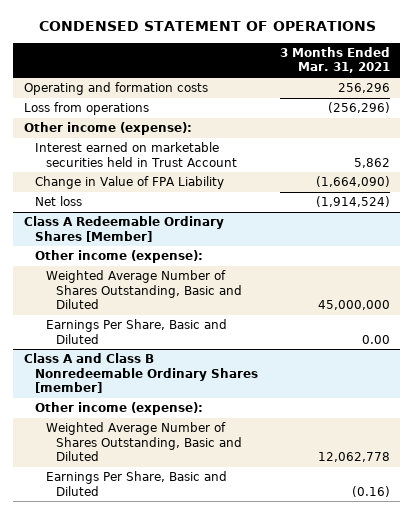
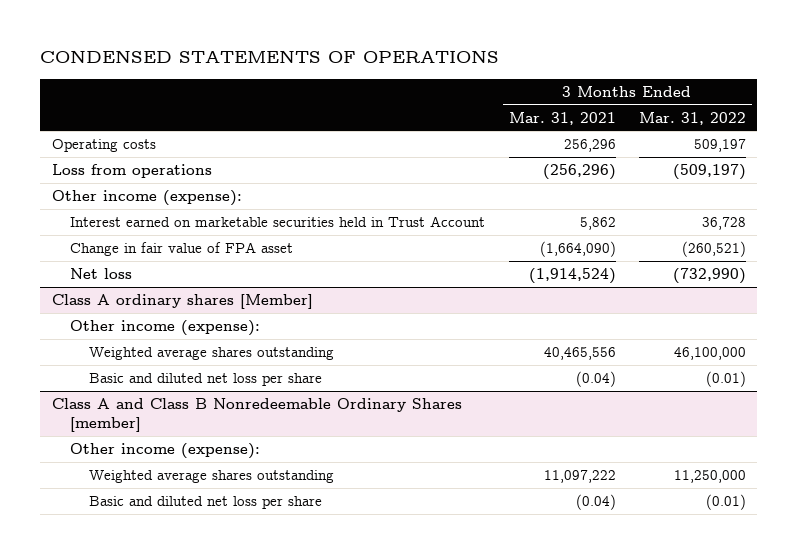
[38,21,376,32] CONDENSED STATEMENT OF OPERATIONS -> [39,50,499,64] CONDENSED STATEMENTS OF OPERATIONS
none -> [638,111,746,125] Mar. 31, 2022
[24,82,209,96] Operating and formation costs -> [51,139,156,153] Operating costs
[34,176,224,190] Change in Value of FPA Liability -> [70,242,294,257] Change in fair value of FPA asset
[24,216,225,242] Class A Redeemable Ordinary Shares [Member] -> [51,294,313,310] Class A ordinary shares [Member]
[45,270,243,309] Weighted Average Number of Shares Outstanding, Basic and Diluted -> [89,347,335,361] Weighted average shares outstanding
[317,299,390,310] 45,000,000 -> [543,347,616,361] 40,465,556
[45,319,227,344] Earnings Per Share, Basic and Diluted -> [89,373,323,387] Basic and diluted net loss per share
[361,334,390,344] 0.00 -> [575,371,616,388] (0.04)
[45,422,243,461] Weighted Average Number of Shares Outstanding, Basic and Diluted -> [89,470,335,484] Weighted average shares outstanding
[317,451,390,462] 12,062,778 -> [543,470,616,484] 11,097,222
[45,471,227,496] Earnings Per Share, Basic and Diluted -> [89,496,323,510] Basic and diluted net loss per share
[351,485,390,497] (0.16) -> [575,494,616,511] (0.04)

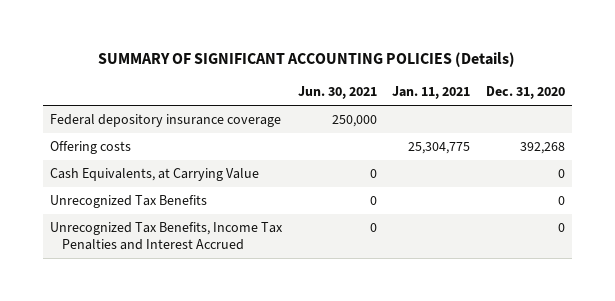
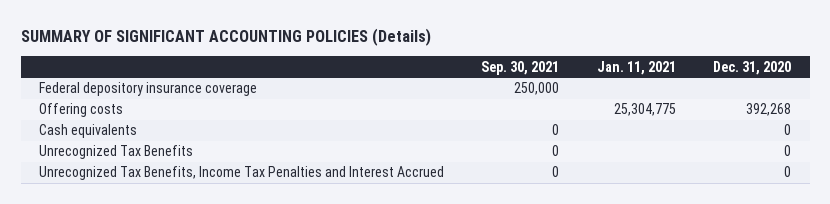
[297,86,377,100] Jun. 30, 2021 -> none
none -> [481,60,560,75] Sep. 30, 2021
[50,168,260,182] Cash Equivalents, at Carrying Value -> [39,124,138,139] Cash equivalents

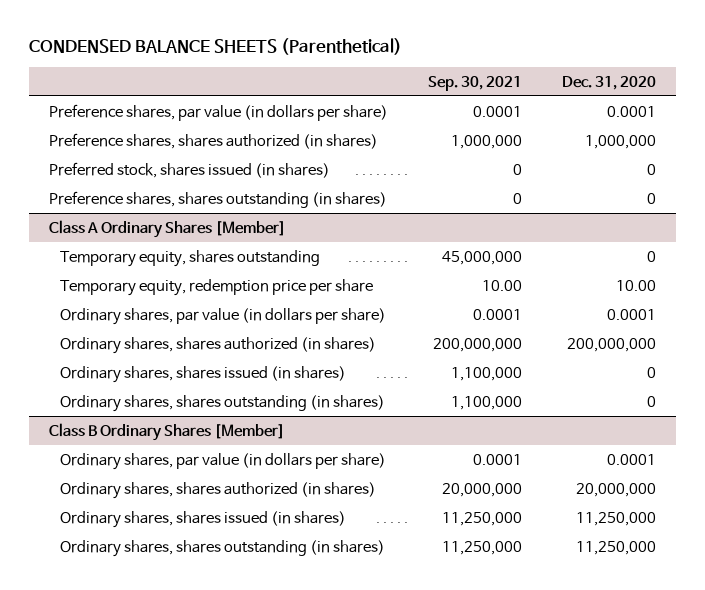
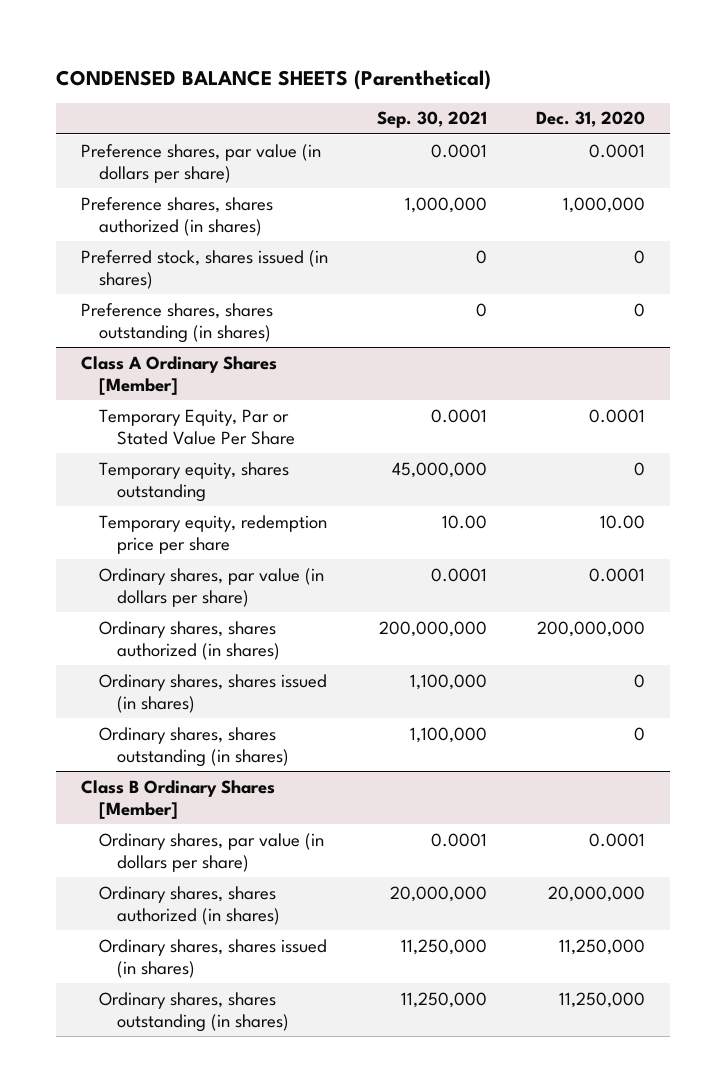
none -> [98,408,296,445] Temporary Equity, Par or Stated Value Per Share

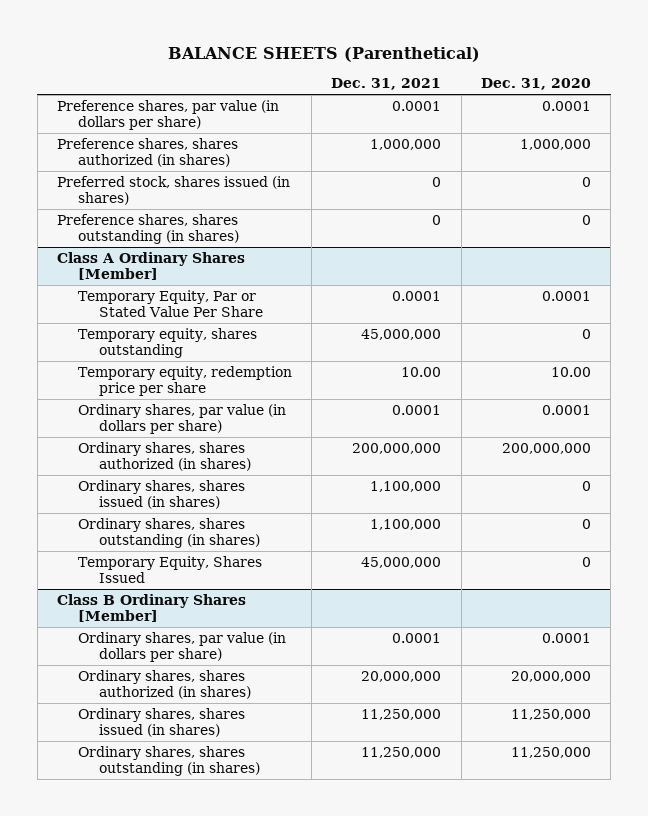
[56,69,492,90] CONDENSED BALANCE SHEETS (Parenthetical) -> [167,46,480,62] BALANCE SHEETS (Parenthetical)
[376,111,487,129] Sep. 30, 2021 -> none
none -> [331,78,442,91] Dec. 31, 2021
none -> [77,555,262,583] Temporary Equity, Shares Issued

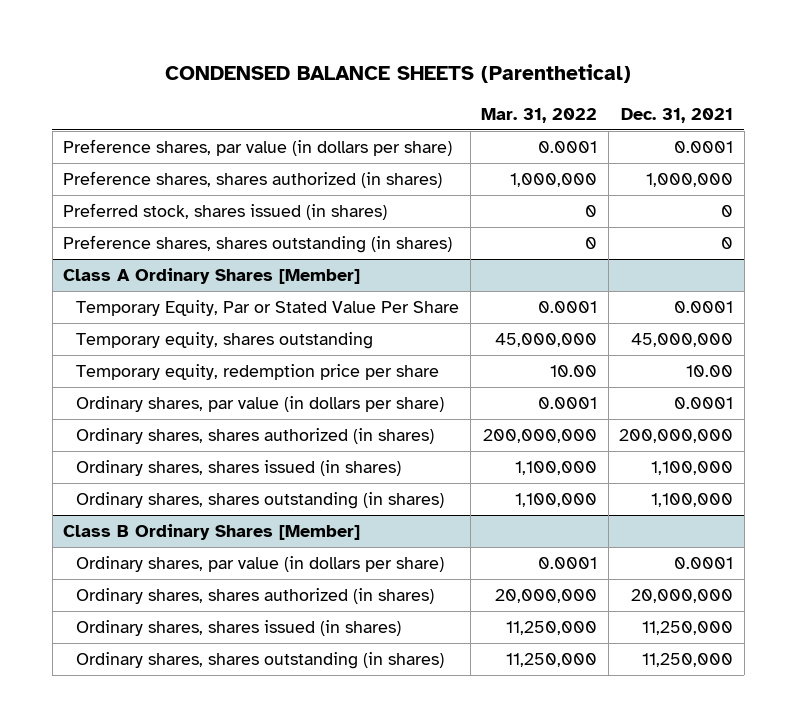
[167,46,480,62] BALANCE SHEETS (Parenthetical) -> [165,63,632,83] CONDENSED BALANCE SHEETS (Parenthetical)
[480,78,591,91] Dec. 31, 2020 -> none
none -> [481,107,598,123] Mar. 31, 2022
[77,555,262,583] Temporary Equity, Shares Issued -> none

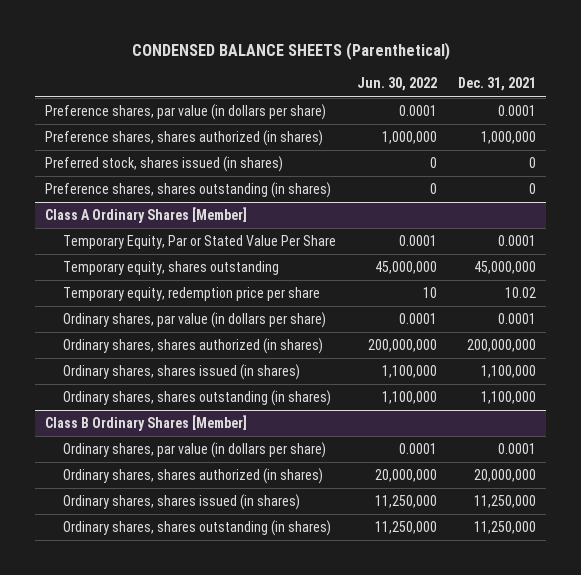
[481,107,598,123] Mar. 31, 2022 -> none
none -> [356,77,437,92] Jun. 30, 2022
[686,365,734,378] 10.00 -> [504,287,536,299] 10.02

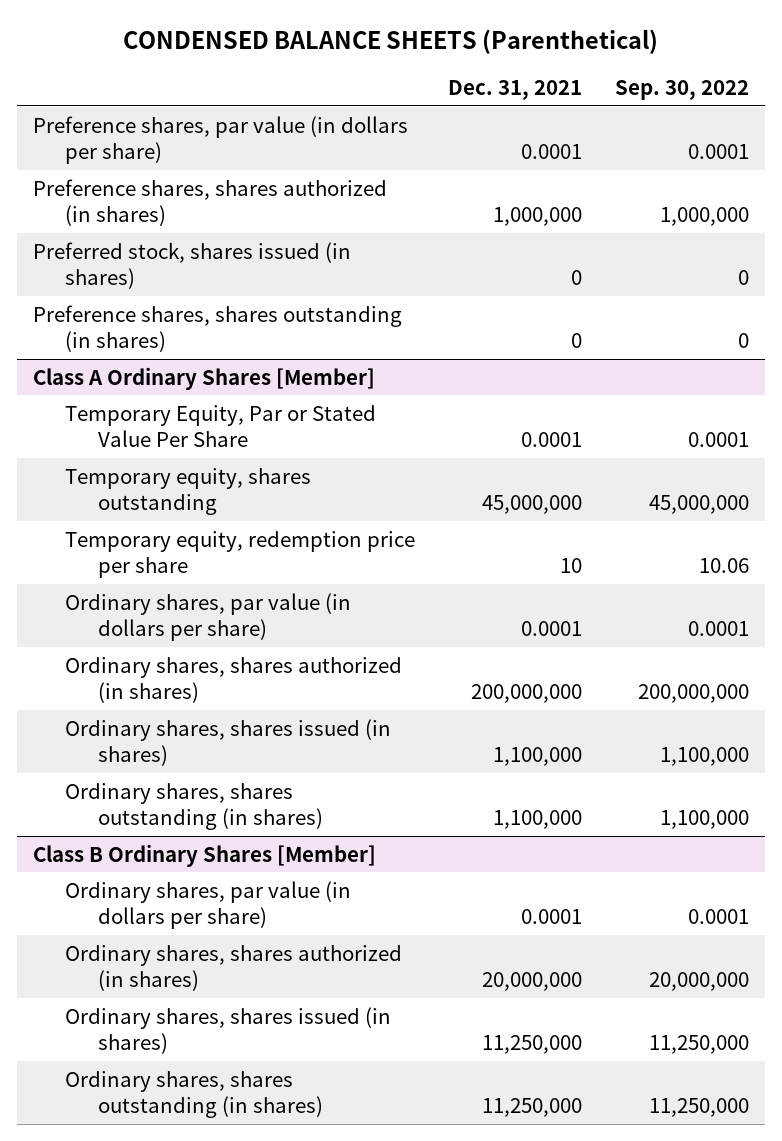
[356,77,437,92] Jun. 30, 2022 -> none
none -> [614,79,749,100] Sep. 30, 2022
[504,287,536,299] 10.02 -> [560,557,583,573] 10

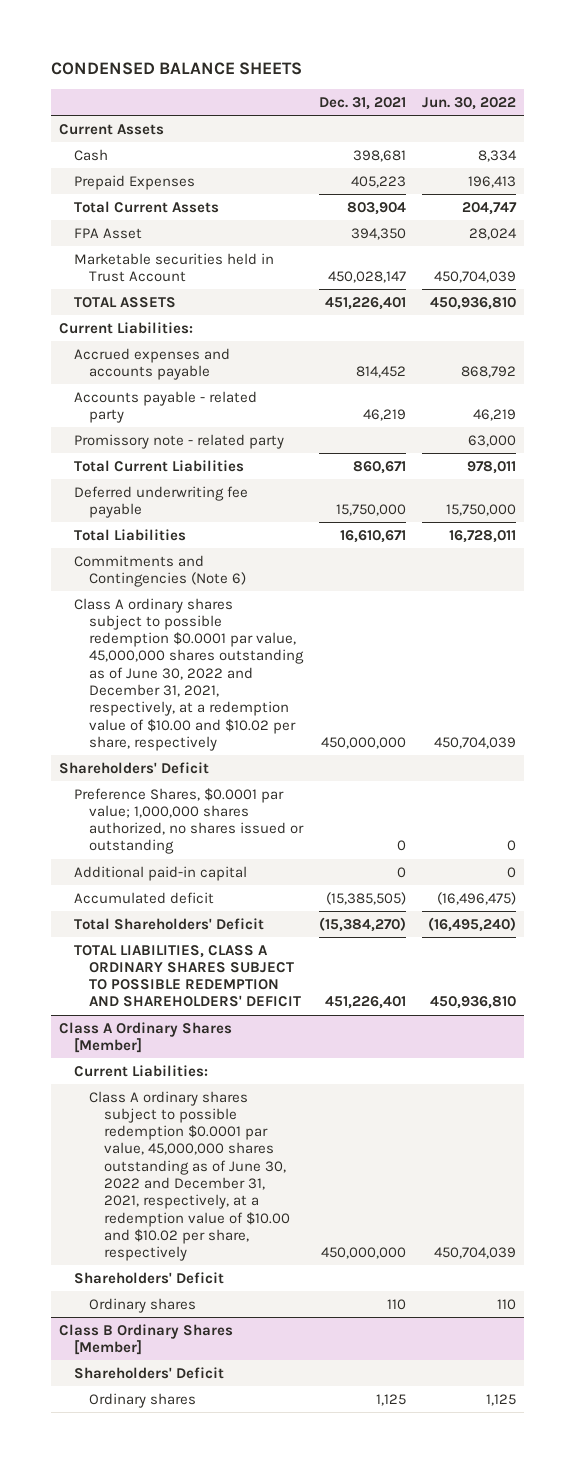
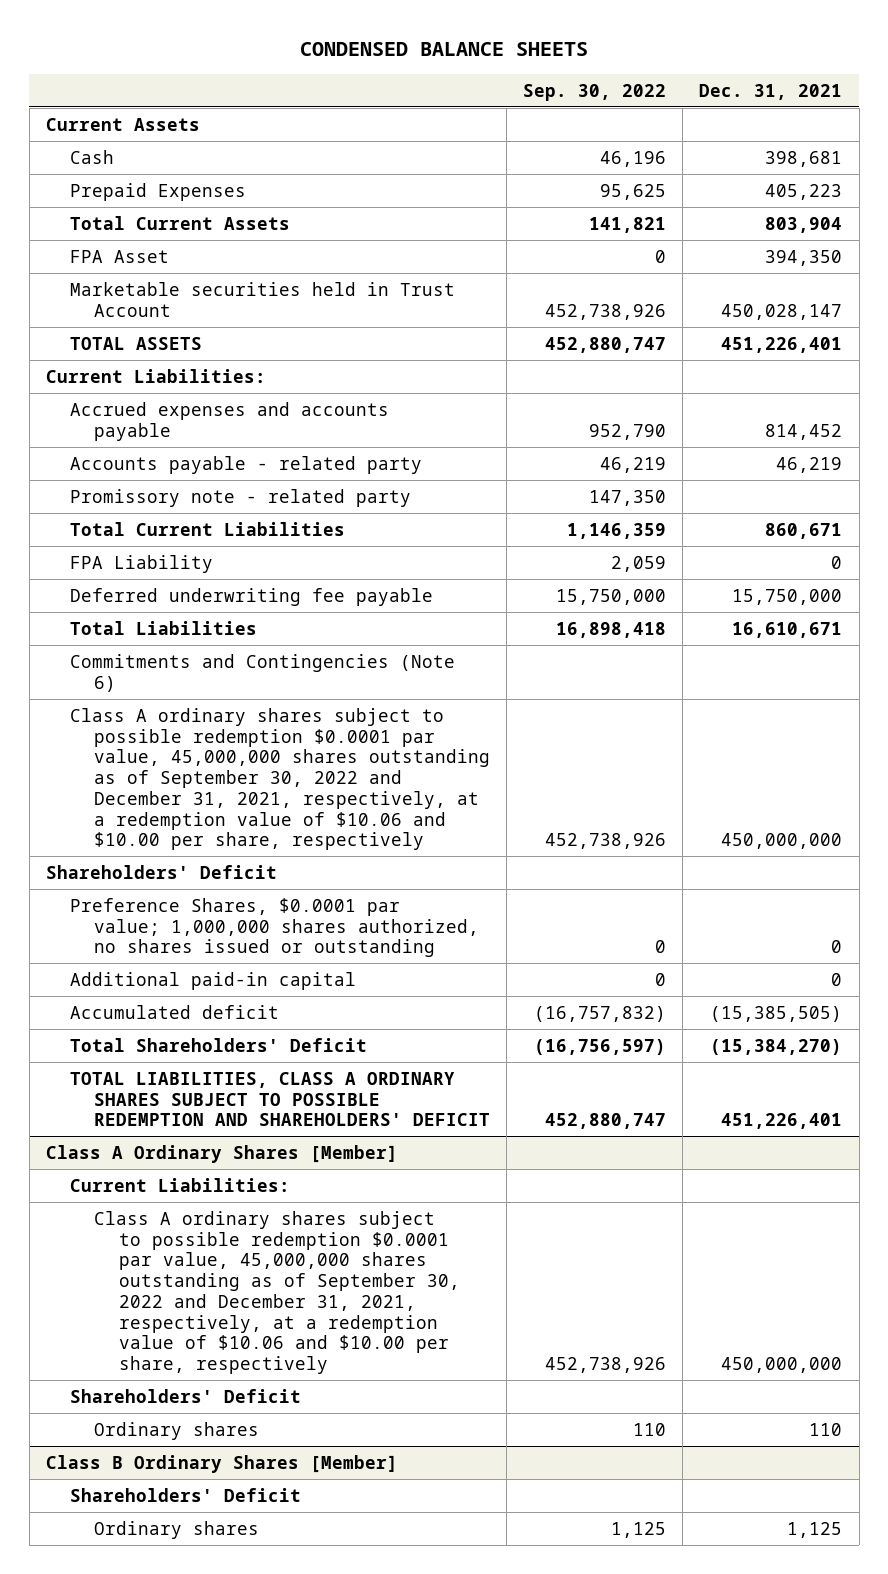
[422,96,517,110] Jun. 30, 2022 -> none
none -> [523,83,667,101] Sep. 30, 2022
none -> [70,554,214,573] FPA Liability
[74,597,305,752] Class A ordinary shares subject to possible redemption $0.0001 par value, 45,000,000 shares outstanding as of June 30, 2022 and December 31, 2021, respectively, at a redemption value of $10.00 and $10.02 per share, respectively -> [70,707,491,851] Class A ordinary shares subject to possible redemption $0.0001 par value, 45,000,000 shares outstanding as of September 30, 2022 and December 31, 2021, respectively, at a redemption value of $10.06 and $10.00 per share, respectively
[89,1090,291,1262] Class A ordinary shares subject to possible redemption $0.0001 par value, 45,000,000 shares outstanding as of June 30, 2022 and December 31, 2021, respectively, at a redemption value of $10.00 and $10.02 per share, respectively -> [94,1210,460,1375] Class A ordinary shares subject to possible redemption $0.0001 par value, 45,000,000 shares outstanding as of September 30, 2022 and December 31, 2021, respectively, at a redemption value of $10.06 and $10.00 per share, respectively

